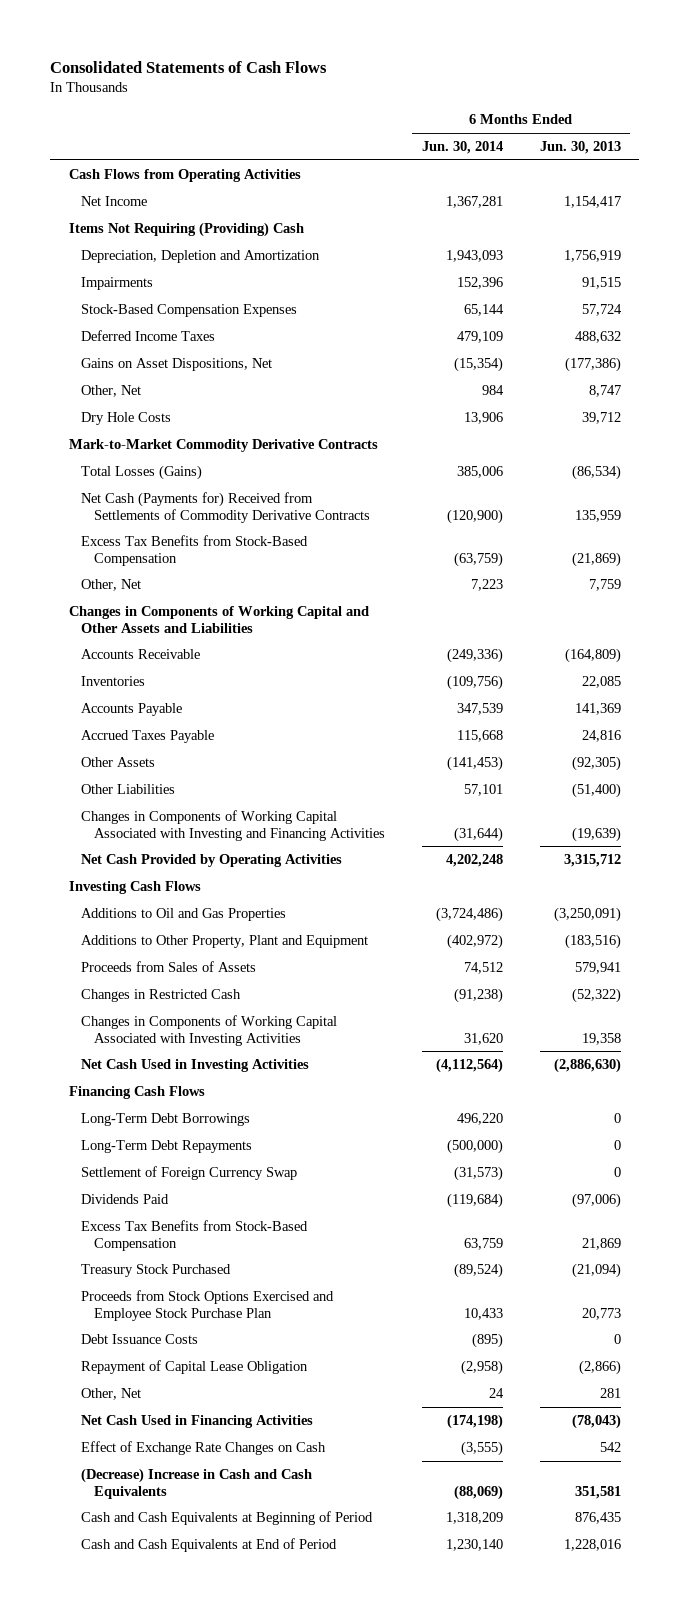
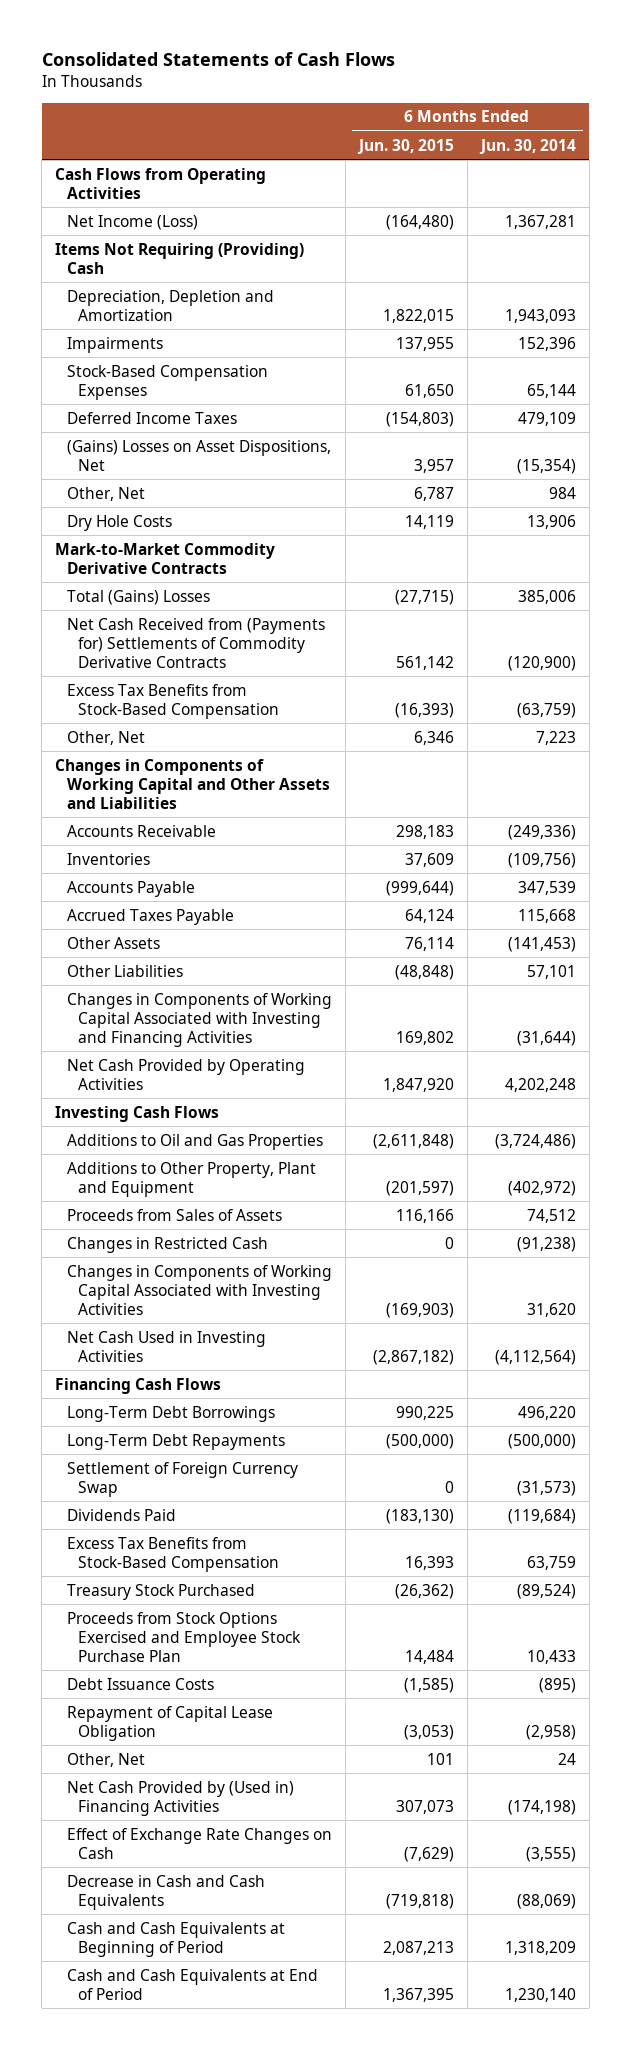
[539,141,621,155] Jun. 30, 2013 -> none
none -> [356,138,454,154] Jun. 30, 2015
[81,196,148,207] Net Income -> [66,214,198,230] Net Income (Loss)
[81,358,273,372] Gains on Asset Dispositions, Net -> [66,439,331,471] (Gains) Losses on Asset Dispositions, Net
[81,465,203,481] Total Losses (Gains) -> [66,589,210,605] Total (Gains) Losses
[81,492,370,523] Net Cash (Payments for) Received from Settlements of Commodity Derivative Contracts -> [66,617,325,668] Net Cash Received from (Payments for) Settlements of Commodity Derivative Contracts
[81,1415,314,1429] Net Cash Used in Financing Activities -> [66,1780,294,1816] Net Cash Provided by (Used in) Financing Activities
[81,1468,313,1499] (Decrease) Increase in Cash and Cash Equivalents -> [66,1874,265,1910] Decrease in Cash and Cash Equivalents

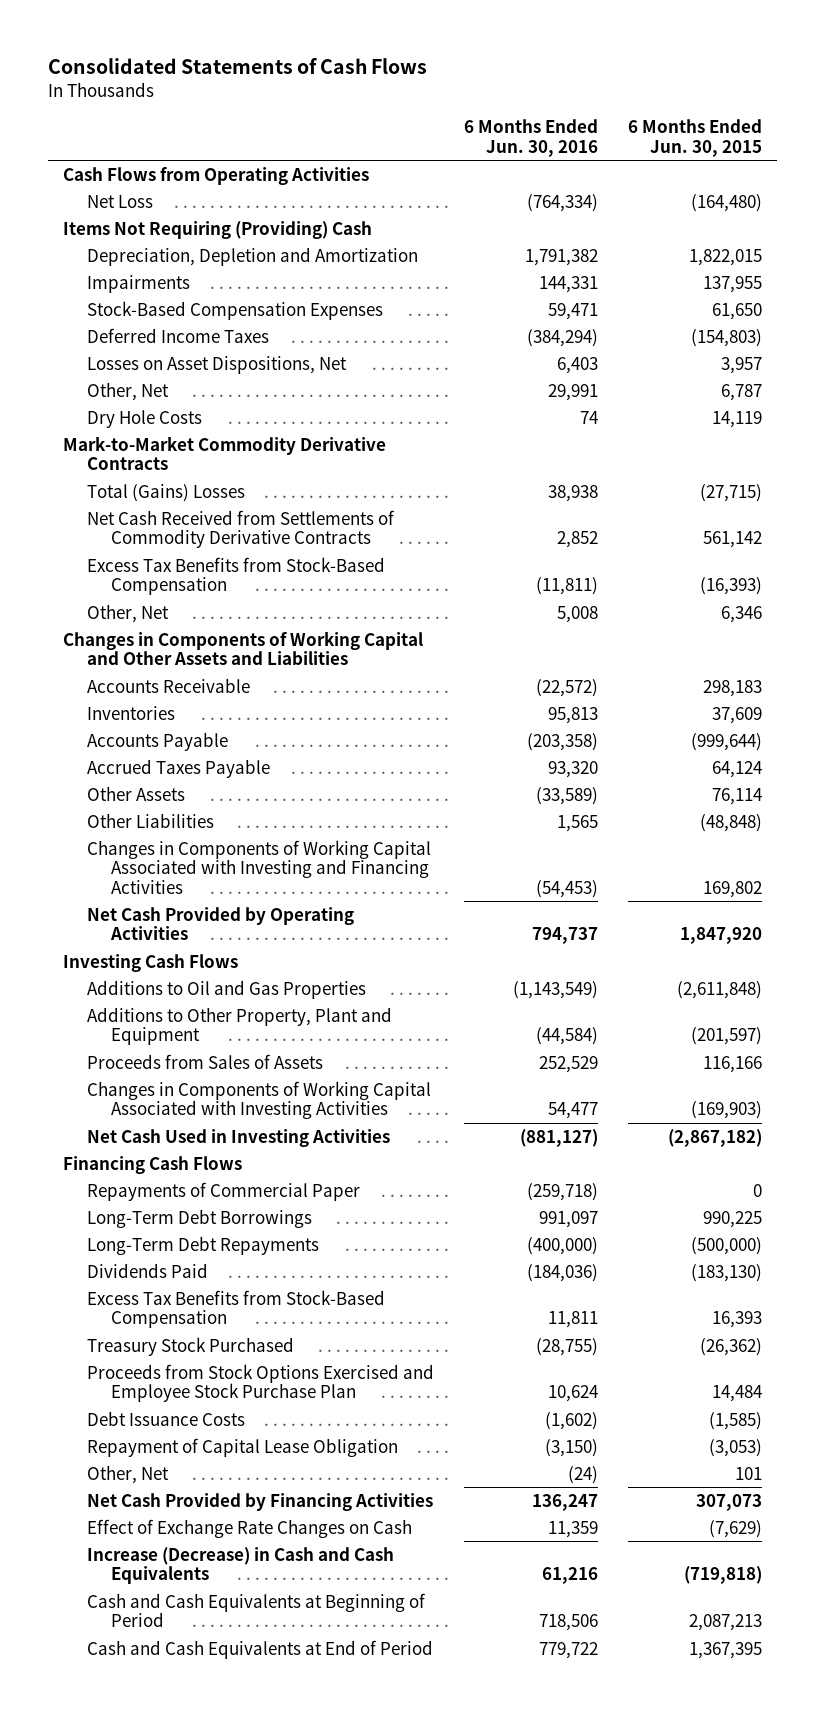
[478,138,576,154] Jun. 30, 2014 -> none
none -> [464,119,599,157] 6 Months Ended Jun. 30, 2016
[66,214,198,230] Net Income (Loss) -> [86,194,153,208] Net Loss
[66,439,331,471] (Gains) Losses on Asset Dispositions, Net -> [86,355,347,374] Losses on Asset Dispositions, Net
[66,617,325,668] Net Cash Received from (Payments for) Settlements of Commodity Derivative Contracts -> [86,509,395,549] Net Cash Received from Settlements of Commodity Derivative Contracts
[66,1236,268,1253] Changes in Restricted Cash -> none
none -> [86,1181,360,1201] Repayments of Commercial Paper
[66,1461,298,1497] Settlement of Foreign Currency Swap -> none
[66,1780,294,1816] Net Cash Provided by (Used in) Financing Activities -> [86,1492,433,1511] Net Cash Provided by Financing Activities
[66,1874,265,1910] Decrease in Cash and Cash Equivalents -> [86,1546,394,1585] Increase (Decrease) in Cash and Cash Equivalents

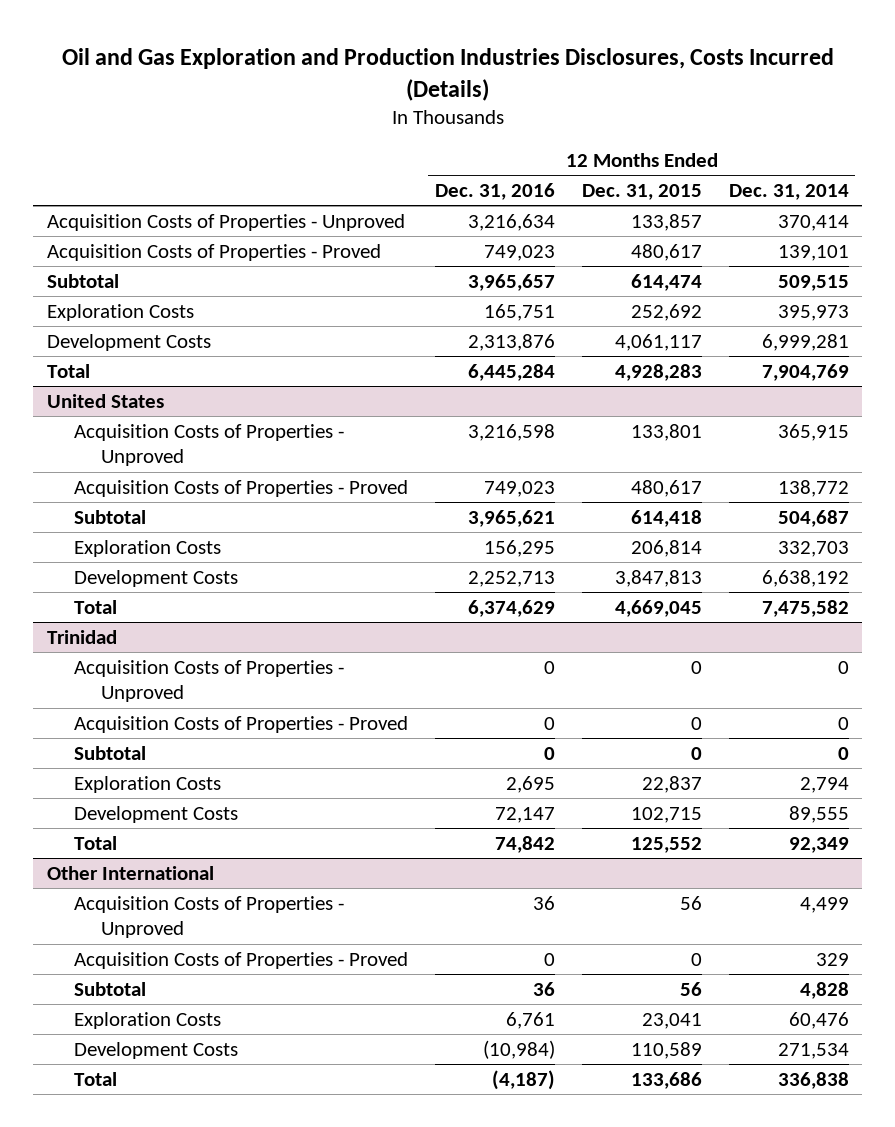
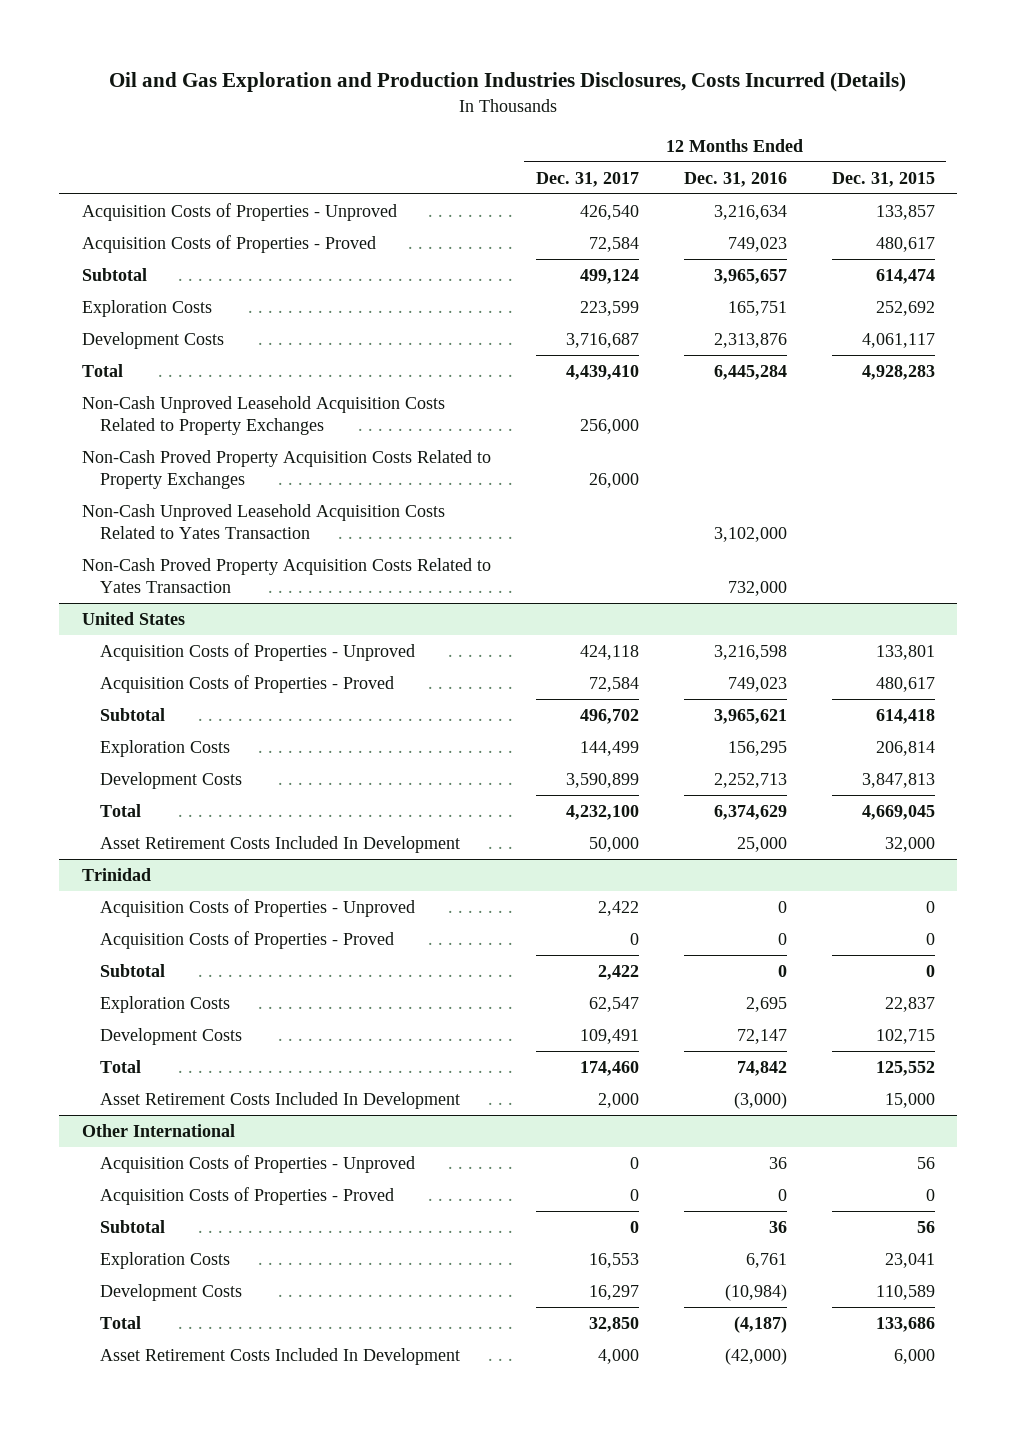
[728,183,849,200] Dec. 31, 2014 -> none
none -> [535,171,639,187] Dec. 31, 2017
none -> [81,395,445,435] Non-Cash Unproved Leasehold Acquisition Costs Related to Property Exchanges
none -> [81,449,491,489] Non-Cash Proved Property Acquisition Costs Related to Property Exchanges
none -> [81,503,445,539] Non-Cash Unproved Leasehold Acquisition Costs Related to Yates Transaction
none -> [81,557,491,593] Non-Cash Proved Property Acquisition Costs Related to Yates Transaction
none -> [100,835,461,853] Asset Retirement Costs Included In Development
none -> [100,1091,461,1109] Asset Retirement Costs Included In Development
none -> [100,1347,461,1365] Asset Retirement Costs Included In Development

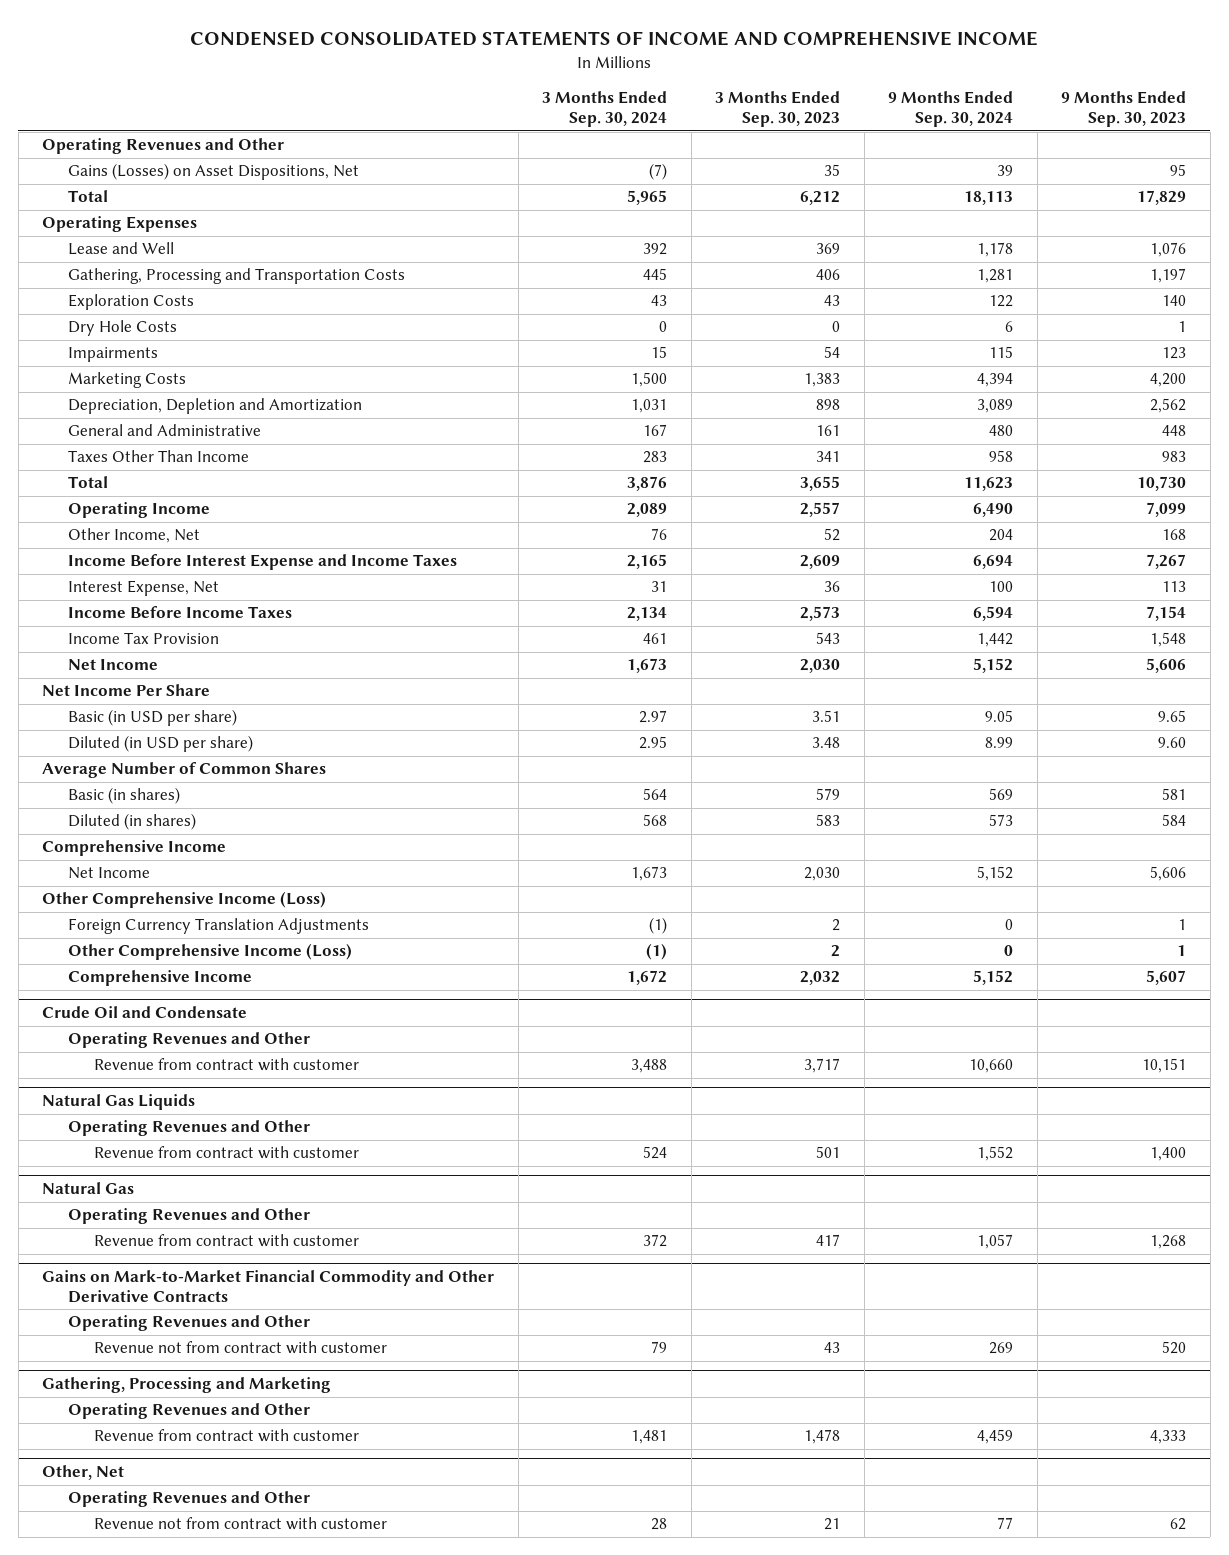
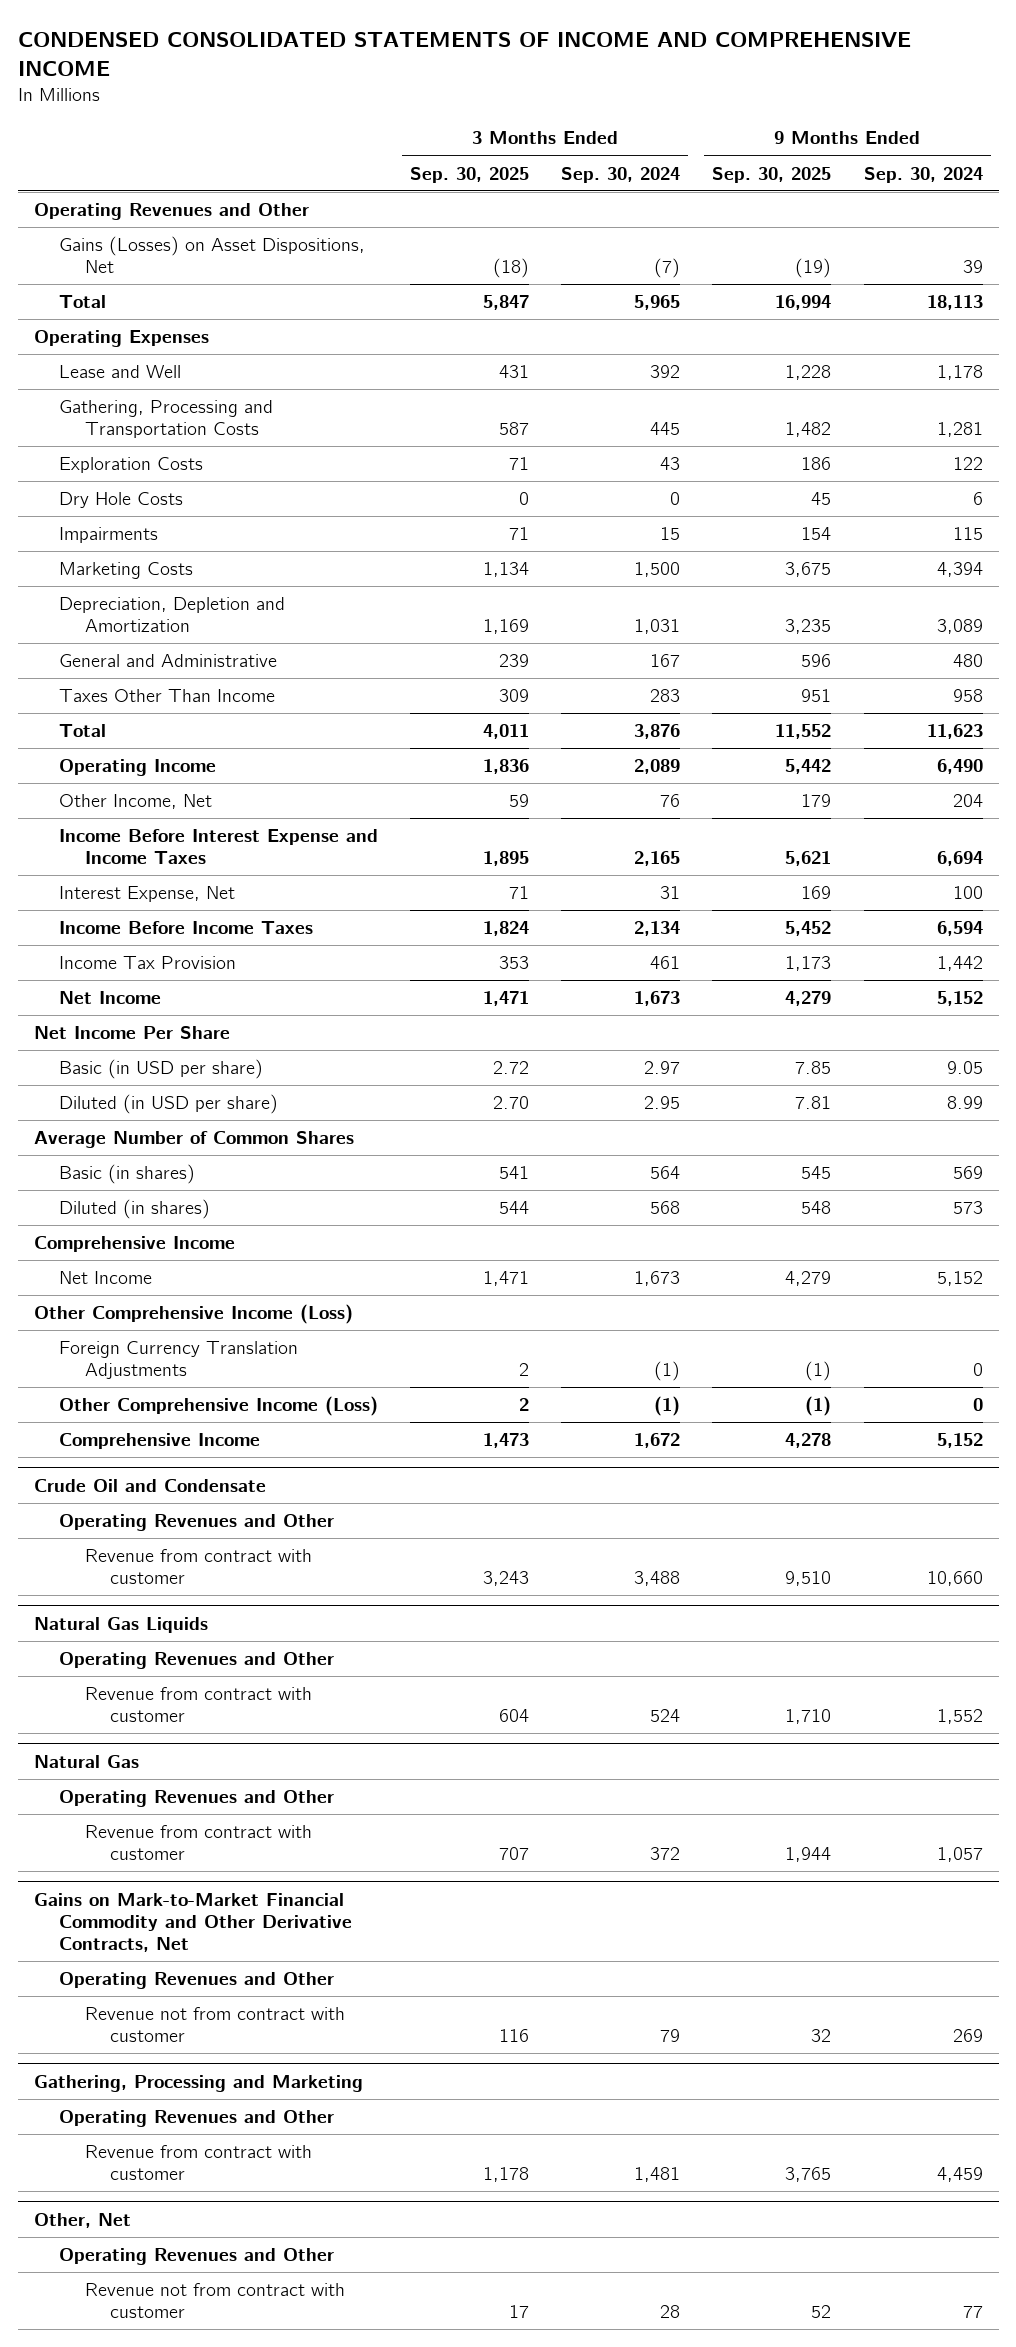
[715,91,841,128] 3 Months Ended Sep. 30, 2023 -> none
[1061,91,1187,128] 9 Months Ended Sep. 30, 2023 -> none
none -> [410,166,530,183] Sep. 30, 2025
none -> [712,166,832,183] Sep. 30, 2025
[42,1270,495,1304] Gains on Mark-to-Market Financial Commodity and Other Derivative Contracts -> [33,1893,353,1953] Gains on Mark-to-Market Financial Commodity and Other Derivative Contracts, Net

